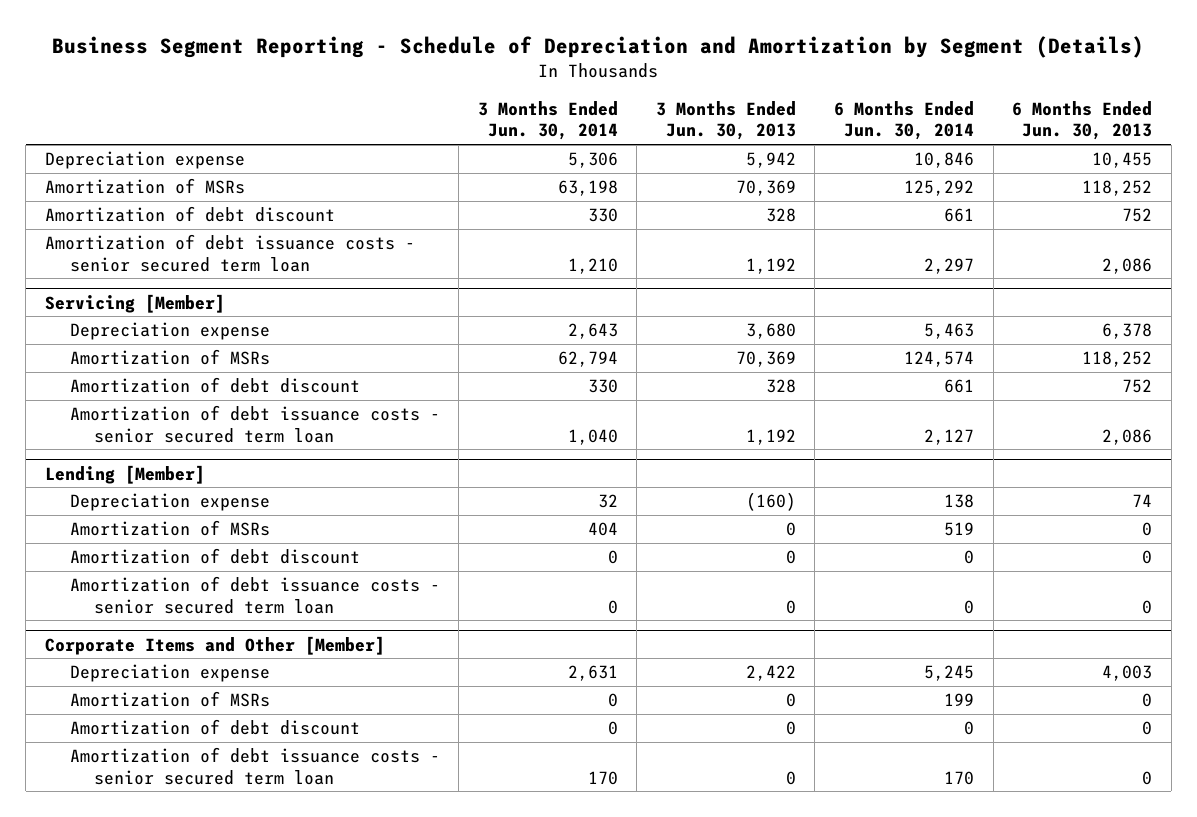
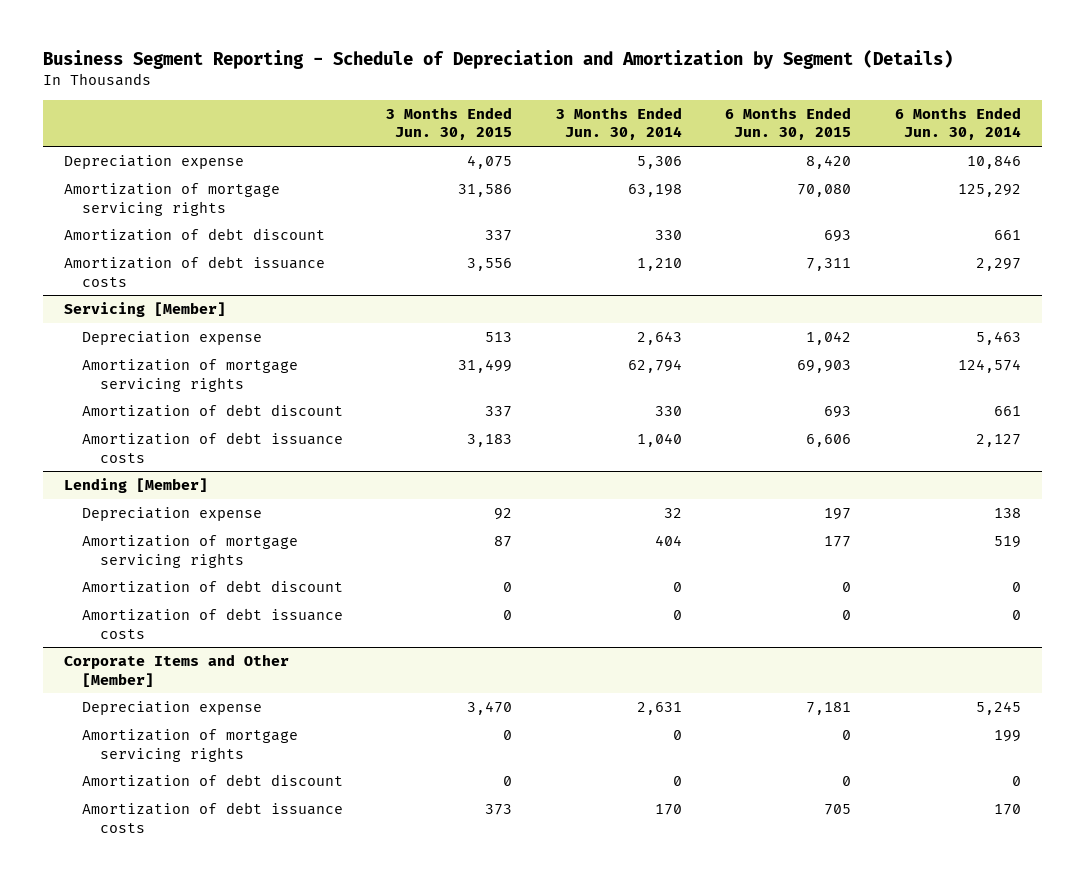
[655,100,796,141] 3 Months Ended Jun. 30, 2013 -> none
[1012,100,1153,141] 6 Months Ended Jun. 30, 2013 -> none
none -> [386,106,513,141] 3 Months Ended Jun. 30, 2015
none -> [725,106,852,141] 6 Months Ended Jun. 30, 2015
[44,177,245,194] Amortization of MSRs -> [64,183,281,216] Amortization of mortgage servicing rights
[44,233,415,272] Amortization of debt issuance costs - senior secured term loan -> [64,256,326,287] Amortization of debt issuance costs
[69,348,270,365] Amortization of MSRs -> [81,359,298,392] Amortization of mortgage servicing rights
[69,404,440,443] Amortization of debt issuance costs - senior secured term loan -> [81,432,343,463] Amortization of debt issuance costs
[69,519,270,536] Amortization of MSRs -> [81,535,298,568] Amortization of mortgage servicing rights
[69,575,440,614] Amortization of debt issuance costs - senior secured term loan -> [81,608,343,639] Amortization of debt issuance costs
[69,690,270,707] Amortization of MSRs -> [81,729,298,762] Amortization of mortgage servicing rights
[69,746,440,785] Amortization of debt issuance costs - senior secured term loan -> [81,802,343,833] Amortization of debt issuance costs

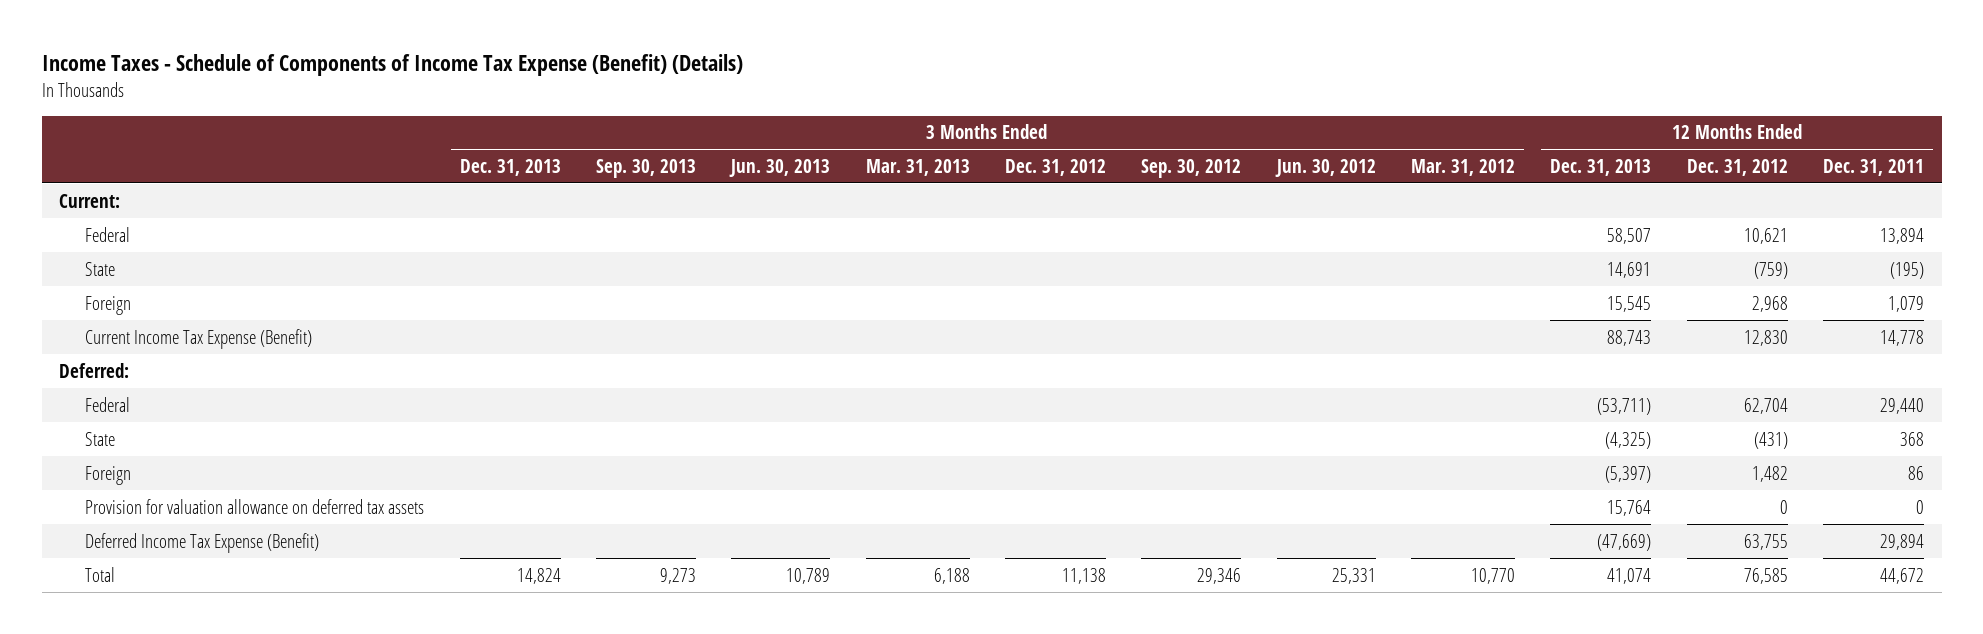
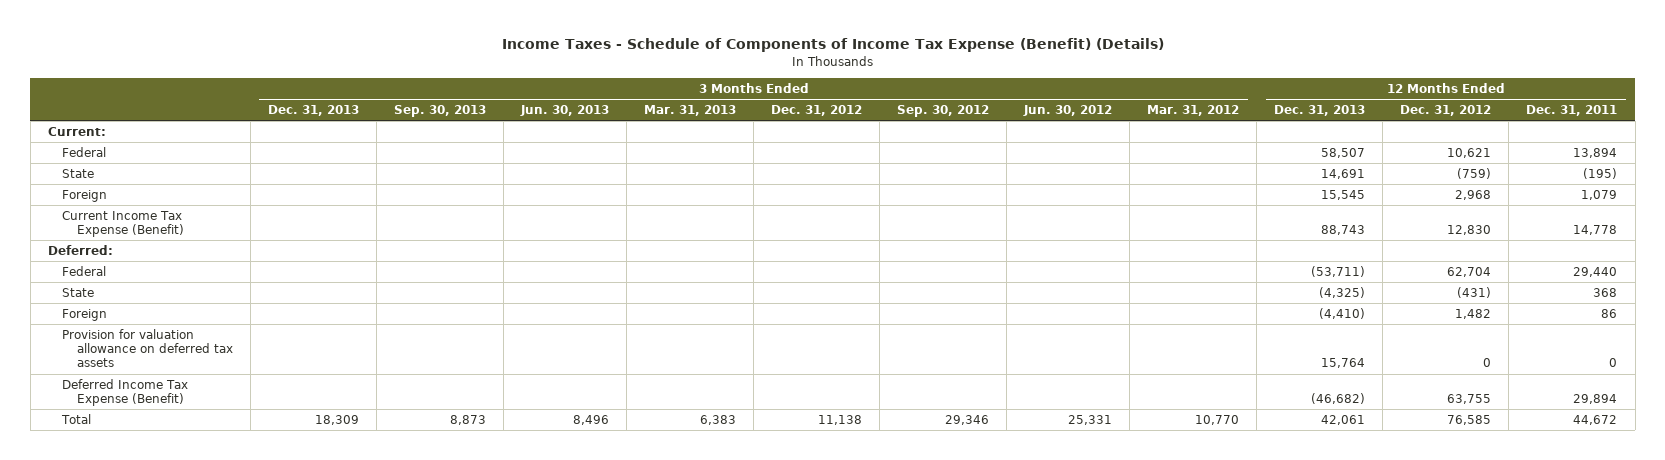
[1605,465,1652,483] (5,397) -> [1319,308,1366,320] (4,410)
[1597,533,1652,551] (47,669) -> [1311,393,1366,405] (46,682)
[516,567,561,584] 14,824 -> [315,415,360,426] 18,309
[659,567,696,584] 9,273 -> [450,415,487,426] 8,873
[786,567,831,584] 10,789 -> [573,415,610,426] 8,496
[933,567,970,584] 6,188 -> [700,415,737,426] 6,383
[1607,567,1652,584] 41,074 -> [1321,415,1366,426] 42,061

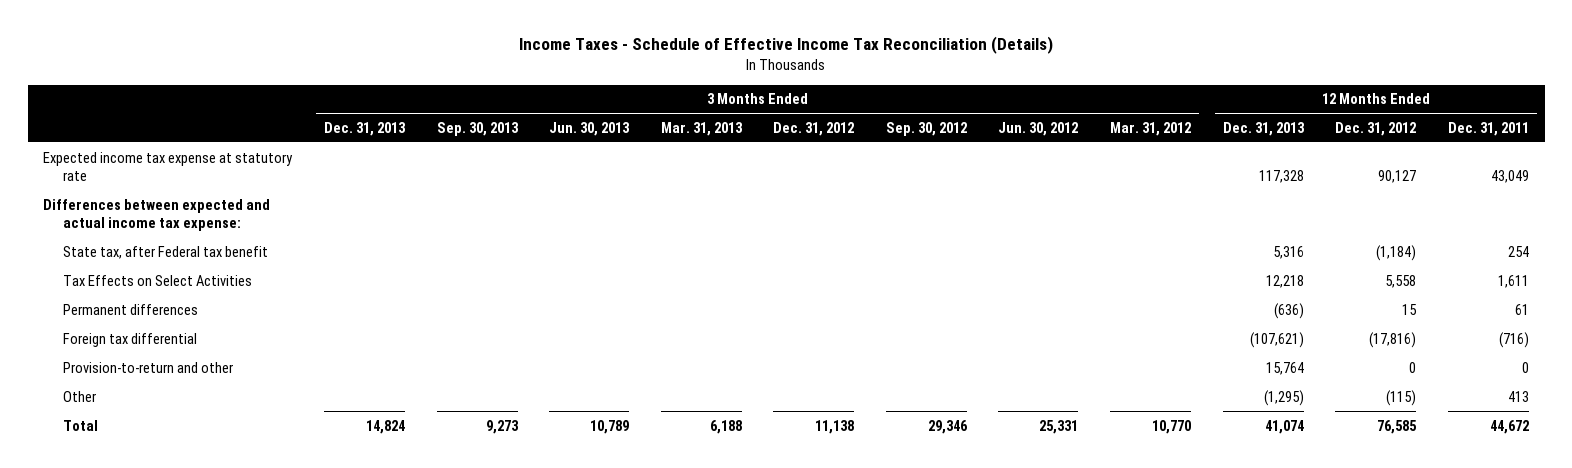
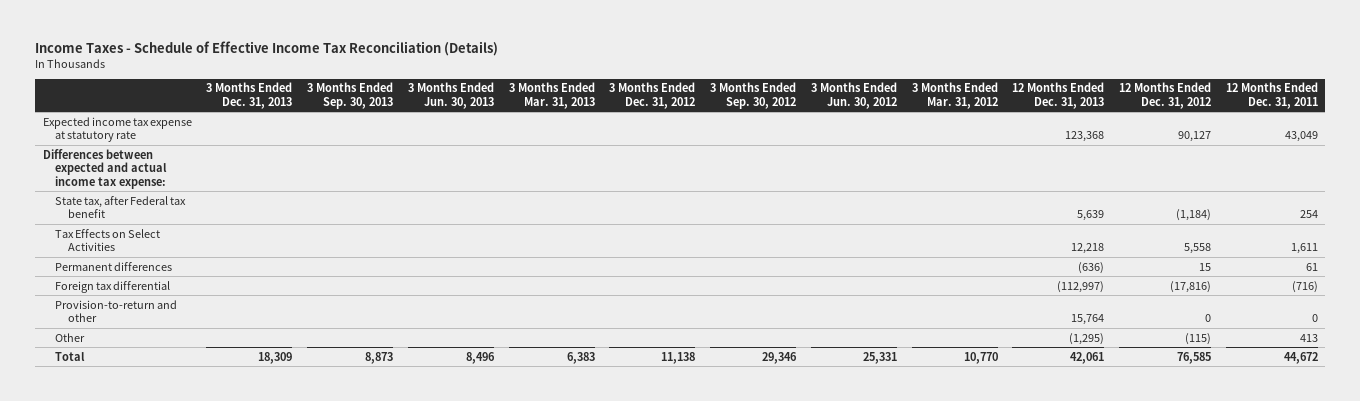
[1258,169,1304,183] 117,328 -> [1065,131,1105,143] 123,368
[1272,245,1304,259] 5,316 -> [1077,210,1105,222] 5,639
[1249,331,1304,348] (107,621) -> [1057,280,1105,293] (112,997)
[365,419,405,434] 14,824 -> [258,351,293,364] 18,309
[485,419,519,434] 9,273 -> [365,351,394,364] 8,873
[590,419,630,434] 10,789 -> [465,351,495,364] 8,496
[709,419,742,434] 6,188 -> [566,351,595,364] 6,383
[1264,419,1304,434] 41,074 -> [1070,351,1105,364] 42,061

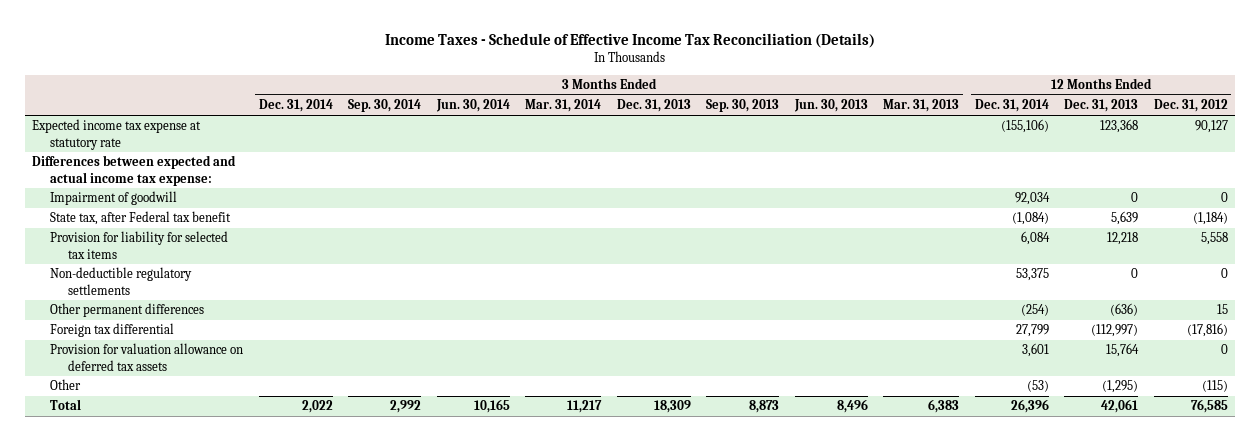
[609,82,696,109] 3 Months Ended Dec. 31, 2012 -> none
[710,82,797,109] 3 Months Ended Sep. 30, 2012 -> none
[810,82,897,109] 3 Months Ended Jun. 30, 2012 -> none
[911,82,998,109] 3 Months Ended Mar. 31, 2012 -> none
[1225,82,1318,109] 12 Months Ended Dec. 31, 2011 -> none
none -> [258,99,333,113] Dec. 31, 2014
none -> [348,99,422,113] Sep. 30, 2014
none -> [435,99,510,113] Jun. 30, 2014
none -> [525,99,602,113] Mar. 31, 2014
none -> [974,99,1049,113] Dec. 31, 2014
none -> [50,191,178,206] Impairment of goodwill
[55,228,161,252] Tax Effects on Select Activities -> [50,231,229,259] Provision for liability for selected tax items
none -> [50,267,193,295] Non-deductible regulatory settlements
[55,261,173,271] Permanent differences -> [50,303,205,318] Other permanent differences
[55,299,178,323] Provision-to-return and other -> [50,343,244,371] Provision for valuation allowance on deferred tax assets

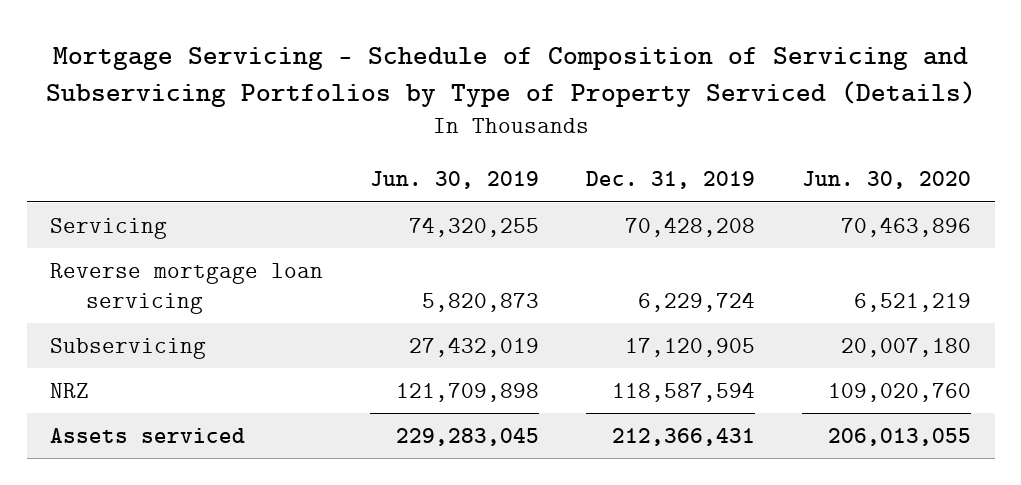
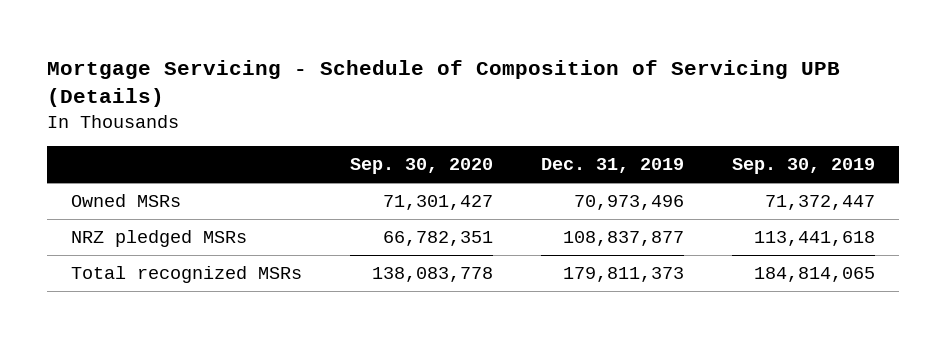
[45,46,976,107] Mortgage Servicing - Schedule of Composition of Servicing and Subservicing Portfolios by Type of Property Serviced (Details) -> [46,59,840,108] Mortgage Servicing - Schedule of Composition of Servicing UPB (Details)
[370,171,540,190] Jun. 30, 2019 -> none
[802,171,972,190] Jun. 30, 2020 -> none
none -> [349,158,493,175] Sep. 30, 2020
none -> [732,158,876,175] Sep. 30, 2019
[50,217,168,239] Servicing -> none
[50,262,324,314] Reverse mortgage loan servicing -> none
[50,337,207,359] Subservicing -> none
[50,427,246,443] Assets serviced -> none
none -> [70,194,181,208] Owned MSRs
[50,382,90,398] NRZ -> [70,230,247,248] NRZ pledged MSRs
[612,381,756,402] 118,587,594 -> [563,231,685,247] 108,837,877
none -> [70,266,302,284] Total recognized MSRs

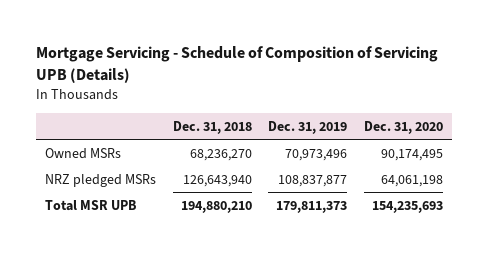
[349,158,493,175] Sep. 30, 2020 -> none
[732,158,876,175] Sep. 30, 2019 -> none
none -> [172,120,252,134] Dec. 31, 2018
none -> [364,120,444,134] Dec. 31, 2020
[70,266,302,284] Total recognized MSRs -> [44,199,136,211] Total MSR UPB

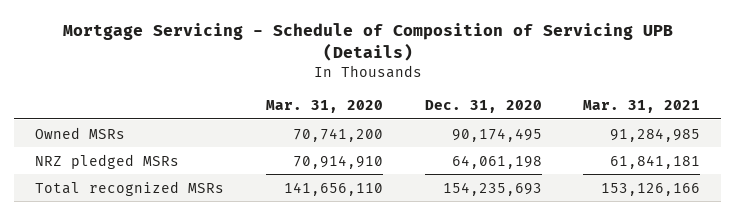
[172,120,252,134] Dec. 31, 2018 -> none
[268,120,348,134] Dec. 31, 2019 -> none
none -> [265,99,383,113] Mar. 31, 2020
none -> [583,99,701,113] Mar. 31, 2021
[44,199,136,211] Total MSR UPB -> [34,180,224,196] Total recognized MSRs

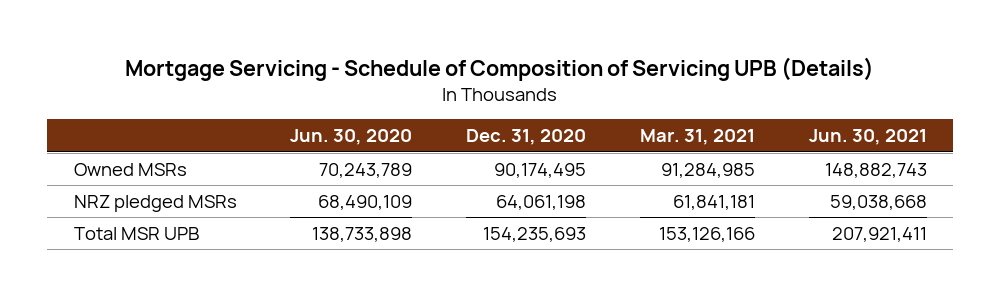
[265,99,383,113] Mar. 31, 2020 -> none
none -> [290,129,413,146] Jun. 30, 2020
none -> [808,129,927,146] Jun. 30, 2021
[34,180,224,196] Total recognized MSRs -> [73,226,199,240] Total MSR UPB

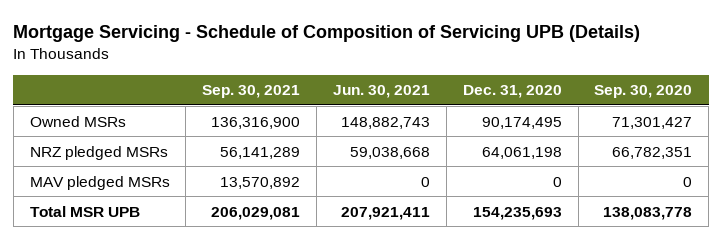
[290,129,413,146] Jun. 30, 2020 -> none
[639,129,755,146] Mar. 31, 2021 -> none
none -> [202,85,301,99] Sep. 30, 2021
none -> [594,85,693,99] Sep. 30, 2020
none -> [29,175,170,190] MAV pledged MSRs

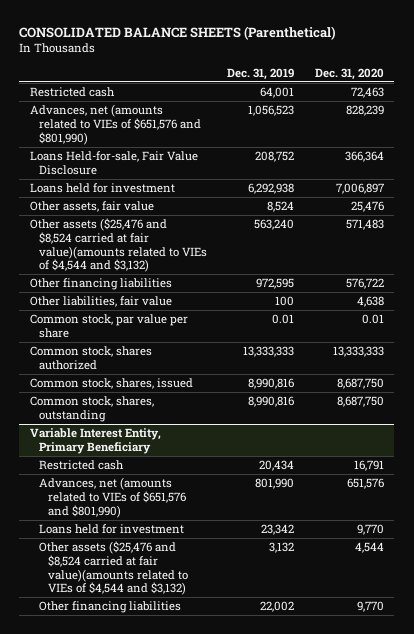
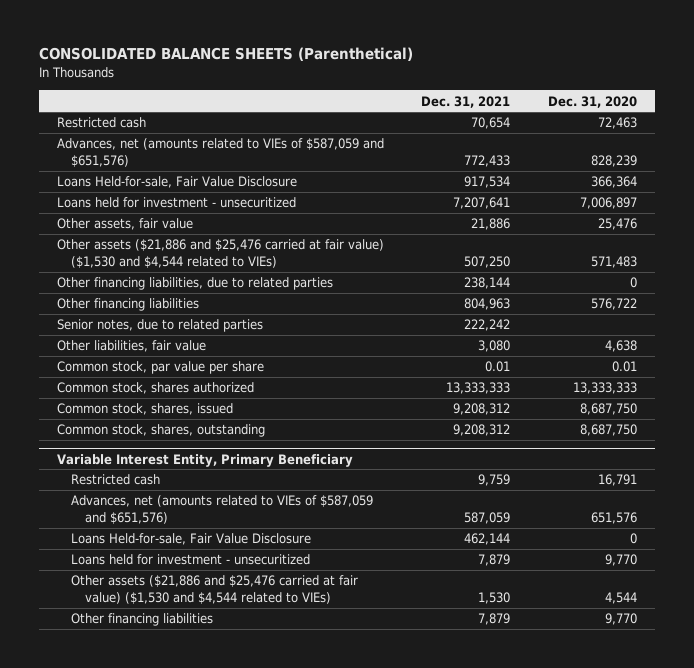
[227,67,295,80] Dec. 31, 2019 -> none
none -> [421,95,511,108] Dec. 31, 2021
[29,104,201,145] Advances, net (amounts related to VIEs of $651,576 and $801,990) -> [57,138,385,168] Advances, net (amounts related to VIEs of $587,059 and $651,576)
[29,183,175,194] Loans held for investment -> [57,197,297,209] Loans held for investment - unsecuritized
[29,218,207,273] Other assets ($25,476 and $8,524 carried at fair value)(amounts related to VIEs of $4,544 and $3,132) -> [57,239,385,269] Other assets ($21,886 and $25,476 carried at fair value) ($1,530 and $4,544 related to VIEs)
none -> [57,277,334,291] Other financing liabilities, due to related parties
none -> [57,319,264,333] Senior notes, due to related parties
[38,477,186,518] Advances, net (amounts related to VIEs of $651,576 and $801,990) -> [71,495,374,525] Advances, net (amounts related to VIEs of $587,059 and $651,576)
none -> [71,533,312,546] Loans Held-for-sale, Fair Value Disclosure
[38,524,184,535] Loans held for investment -> [71,554,311,566] Loans held for investment - unsecuritized
[38,541,188,596] Other assets ($25,476 and $8,524 carried at fair value)(amounts related to VIEs of $4,544 and $3,132) -> [71,575,359,605] Other assets ($21,886 and $25,476 carried at fair value) ($1,530 and $4,544 related to VIEs)

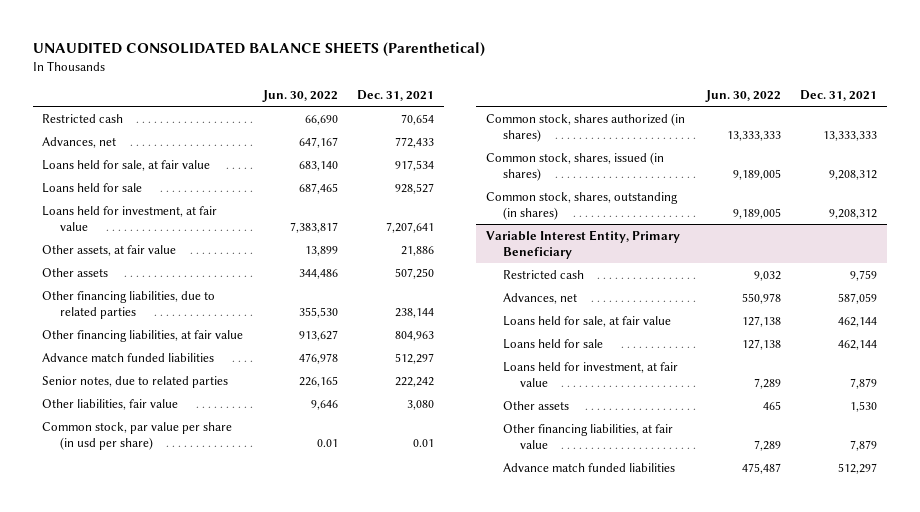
[38,47,413,62] CONSOLIDATED BALANCE SHEETS (Parenthetical) -> [32,42,485,58] UNAUDITED CONSOLIDATED BALANCE SHEETS (Parenthetical)
[547,95,637,108] Dec. 31, 2020 -> none
none -> [261,90,338,103] Jun. 30, 2022
[57,138,385,168] Advances, net (amounts related to VIEs of $587,059 and $651,576) -> [42,136,117,148] Advances, net
[57,176,298,189] Loans Held-for-sale, Fair Value Disclosure -> [42,159,211,171] Loans held for sale, at fair value
none -> [42,182,143,193] Loans held for sale
[57,197,297,209] Loans held for investment - unsecuritized -> [42,205,218,232] Loans held for investment, at fair value
[57,218,194,231] Other assets, fair value -> [42,244,177,256] Other assets, at fair value
[57,239,385,269] Other assets ($21,886 and $25,476 carried at fair value) ($1,530 and $4,544 related to VIEs) -> [42,267,109,277] Other assets
[57,298,200,312] Other financing liabilities -> [42,329,244,342] Other financing liabilities, at fair value
none -> [42,352,215,362] Advance match funded liabilities
[57,361,265,375] Common stock, par value per share -> [42,421,233,451] Common stock, par value per share (in usd per share)
[57,382,255,395] Common stock, shares authorized -> [485,112,685,143] Common stock, shares authorized (in shares)
[57,403,234,416] Common stock, shares, issued -> [485,151,664,182] Common stock, shares, issued (in shares)
[57,424,266,438] Common stock, shares, outstanding -> [485,191,678,221] Common stock, shares, outstanding (in shares)
[71,495,374,525] Advances, net (amounts related to VIEs of $587,059 and $651,576) -> [503,292,578,304] Advances, net
[71,533,312,546] Loans Held-for-sale, Fair Value Disclosure -> [503,315,672,327] Loans held for sale, at fair value
none -> [503,338,604,349] Loans held for sale
[71,554,311,566] Loans held for investment - unsecuritized -> [503,361,679,388] Loans held for investment, at fair value
[71,575,359,605] Other assets ($21,886 and $25,476 carried at fair value) ($1,530 and $4,544 related to VIEs) -> [503,400,570,410] Other assets
[71,613,214,627] Other financing liabilities -> [503,423,674,450] Other financing liabilities, at fair value
none -> [503,462,676,472] Advance match funded liabilities

